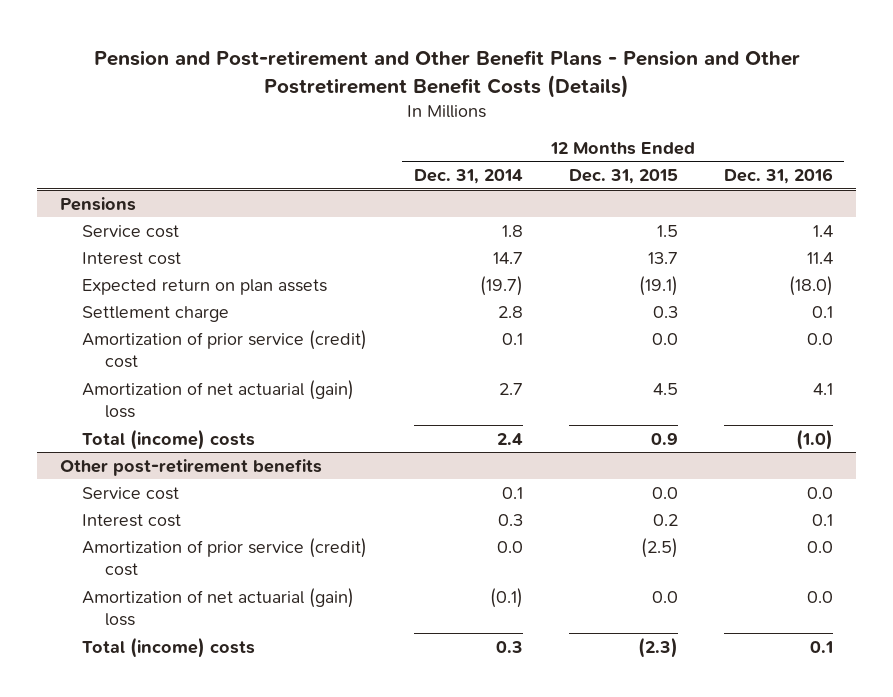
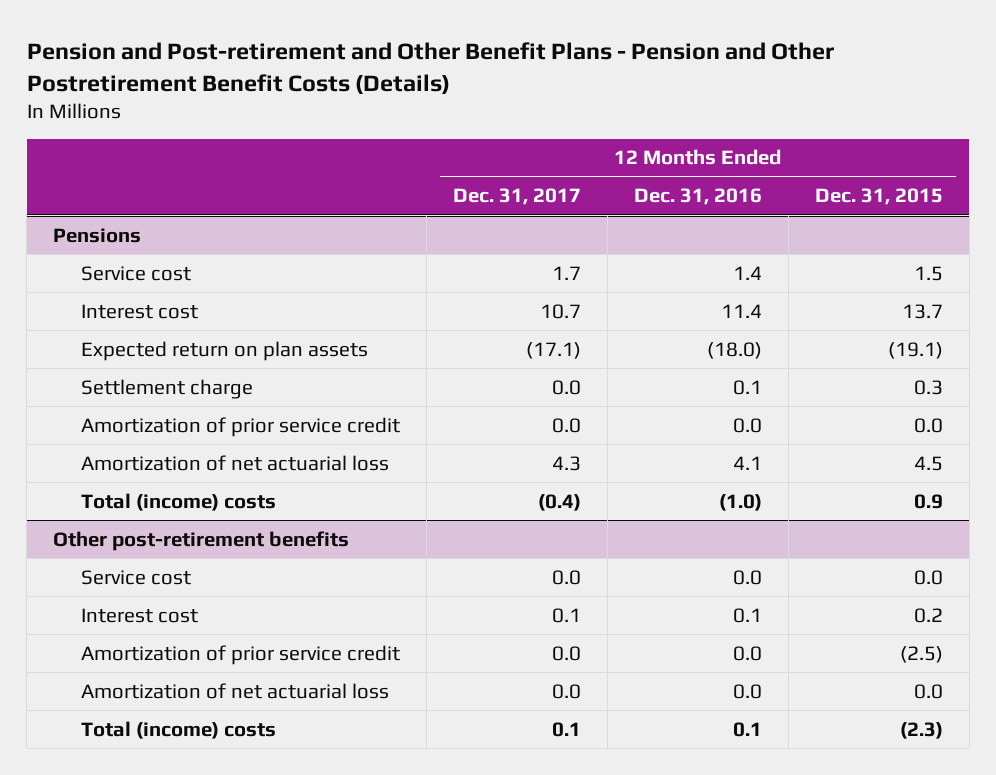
[413,169,523,185] Dec. 31, 2014 -> none
none -> [453,188,582,206] Dec. 31, 2017
[82,329,368,369] Amortization of prior service (credit) cost -> [81,416,401,437] Amortization of prior service credit
[82,379,355,419] Amortization of net actuarial (gain) loss -> [81,454,390,471] Amortization of net actuarial loss
[82,537,368,577] Amortization of prior service (credit) cost -> [81,644,401,665] Amortization of prior service credit
[82,587,355,627] Amortization of net actuarial (gain) loss -> [81,682,390,699] Amortization of net actuarial loss

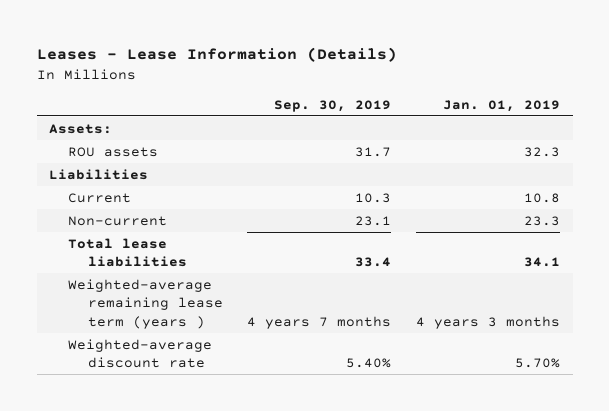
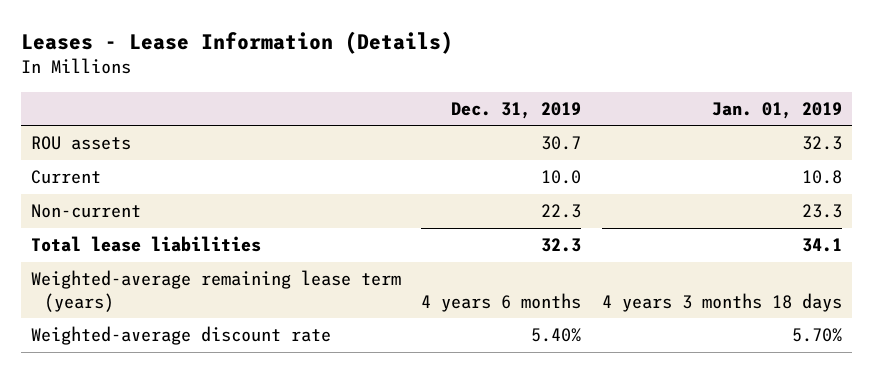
[274,99,392,112] Sep. 30, 2019 -> none
none -> [451,101,582,119] Dec. 31, 2019
[49,123,113,134] Assets: -> none
[49,168,149,180] Liabilities -> none
[68,278,223,329] Weighted-average remaining lease term (years ) -> [30,270,401,312] Weighted-average remaining lease term (years)
[416,315,561,329] 4 years 3 months -> [601,292,842,312] 4 years 3 months 18 days

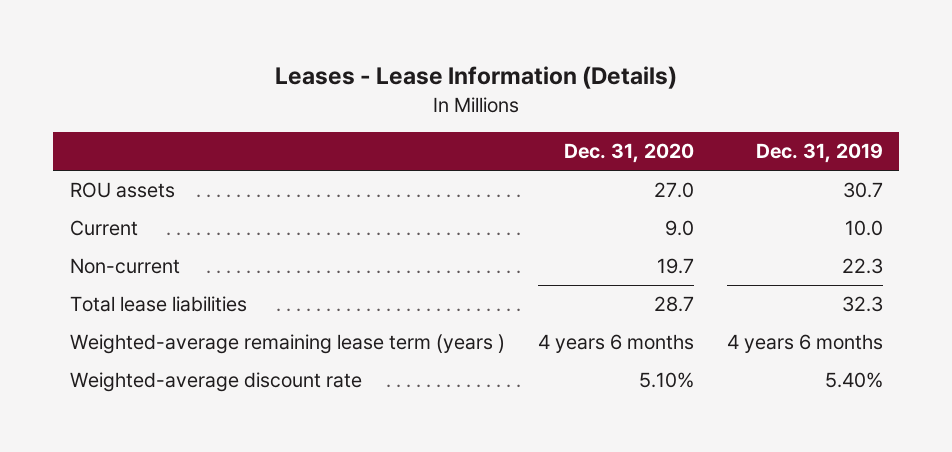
[711,101,842,119] Jan. 01, 2019 -> none
none -> [563,143,694,164] Dec. 31, 2020
[30,270,401,312] Weighted-average remaining lease term (years) -> [69,334,505,355] Weighted-average remaining lease term (years )

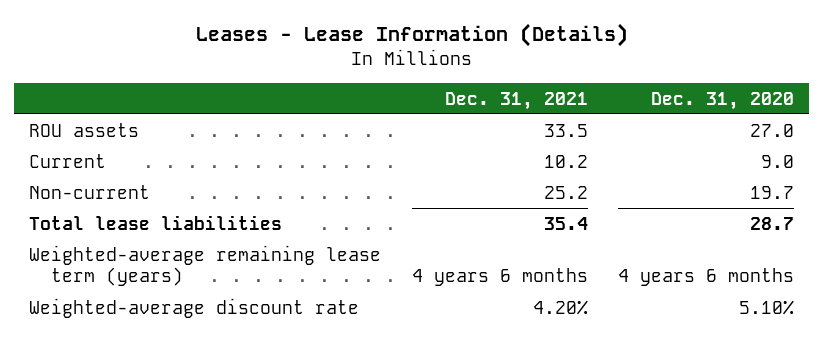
[755,143,883,164] Dec. 31, 2019 -> none
none -> [444,91,588,110] Dec. 31, 2021
[69,334,505,355] Weighted-average remaining lease term (years ) -> [29,244,382,287] Weighted-average remaining lease term (years)

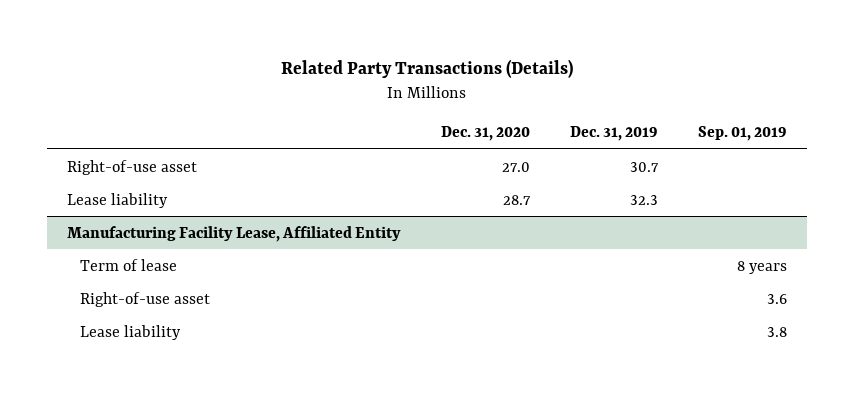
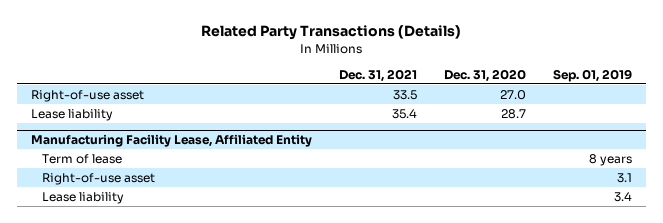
[570,126,659,142] Dec. 31, 2019 -> none
none -> [338,68,417,82] Dec. 31, 2021
[767,293,788,304] 3.6 -> [617,173,633,184] 3.1
[767,326,788,337] 3.8 -> [614,192,633,203] 3.4

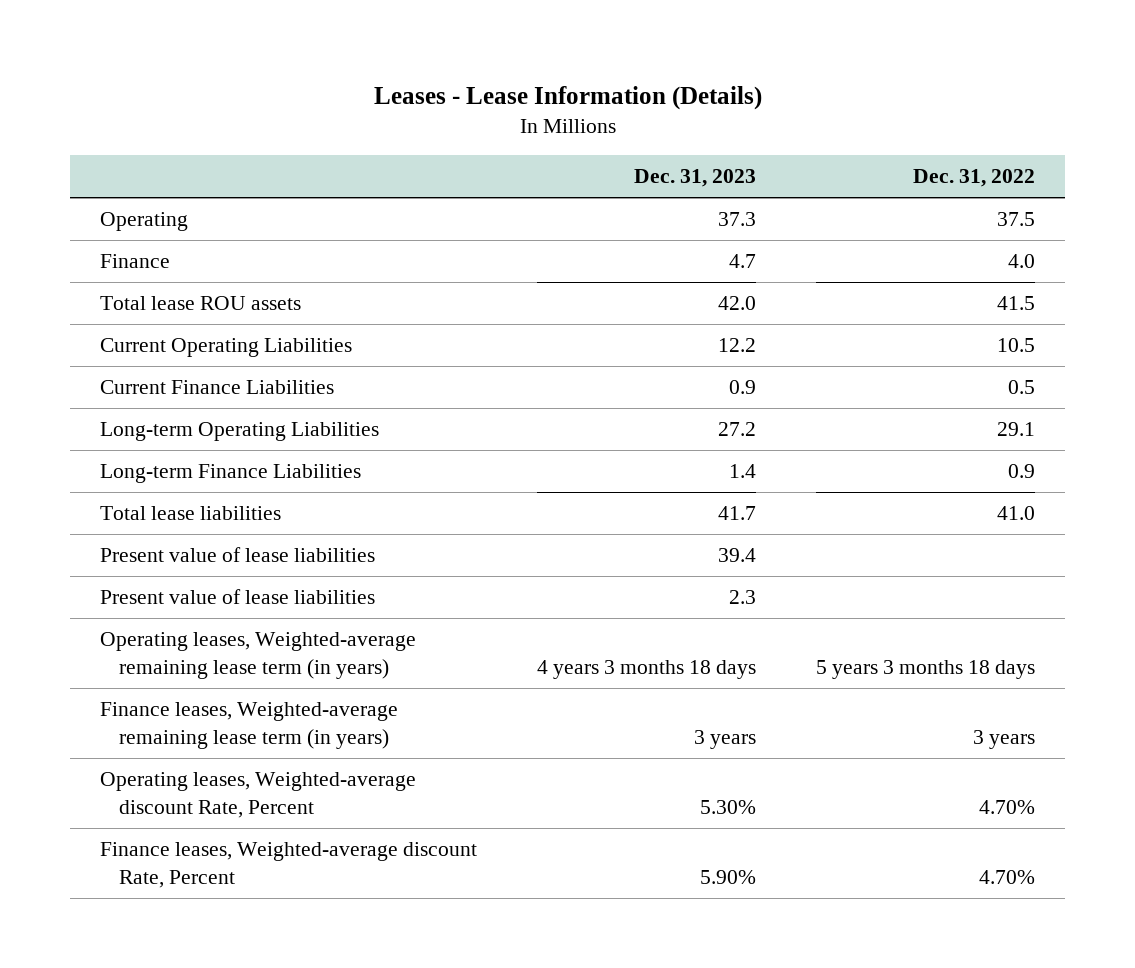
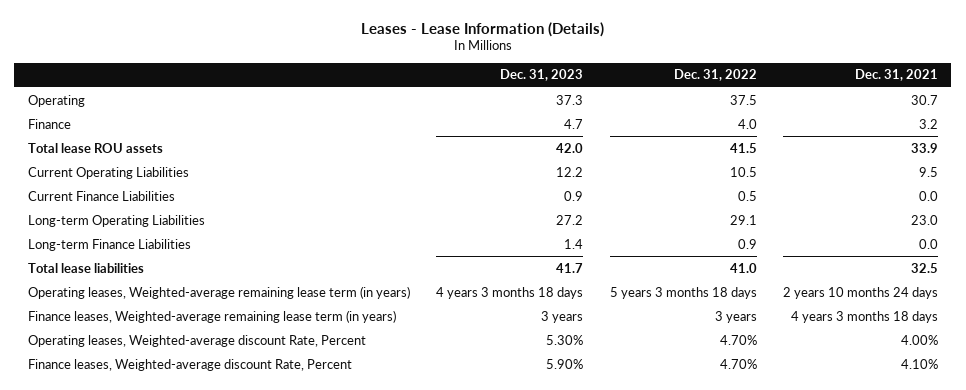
none -> [855,69,939,82] Dec. 31, 2021
[100,547,376,563] Present value of lease liabilities -> none
[100,589,376,605] Present value of lease liabilities -> none

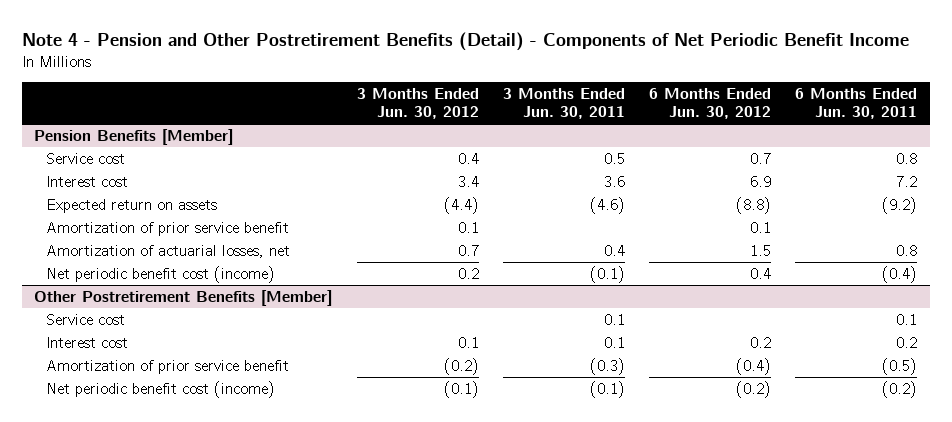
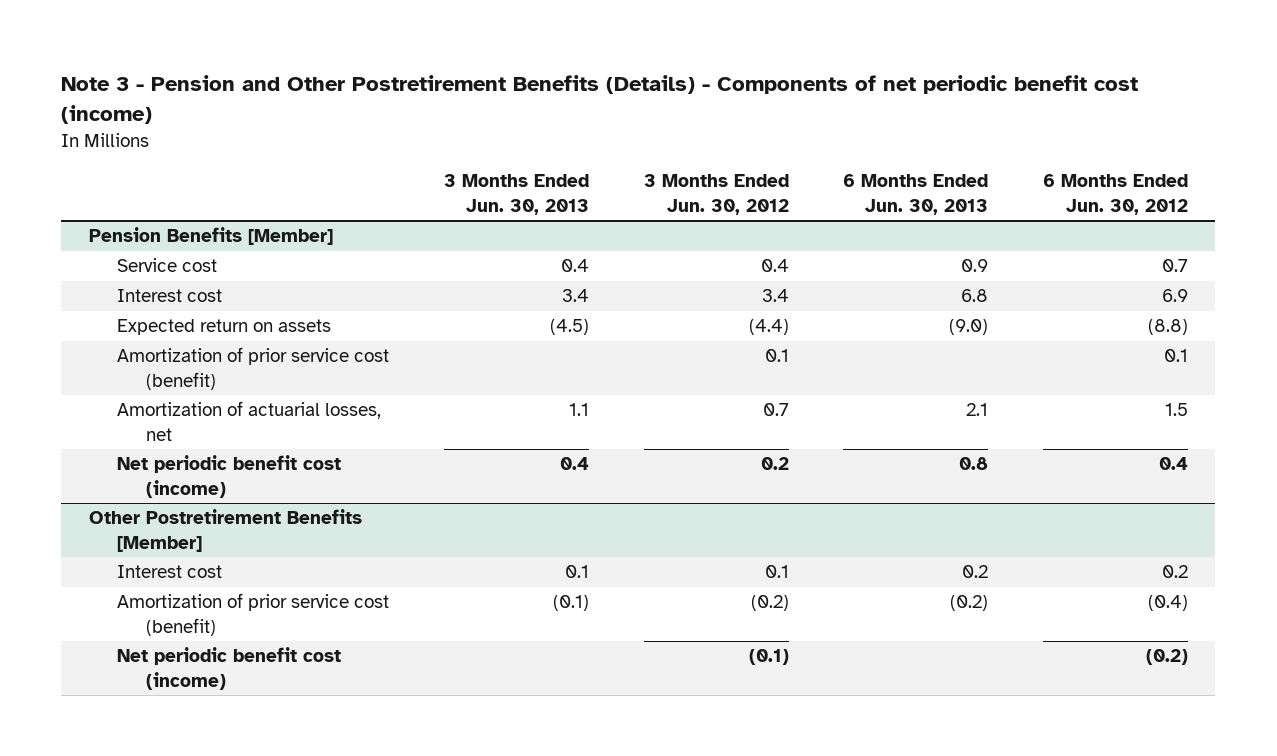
[22,32,910,52] Note 4 - Pension and Other Postretirement Benefits (Detail) - Components of Net Periodic Benefit Income -> [61,75,1139,124] Note 3 - Pension and Other Postretirement Benefits (Details) - Components of net periodic benefit cost (income)
[502,87,625,120] 3 Months Ended Jun. 30, 2011 -> none
[795,87,918,120] 6 Months Ended Jun. 30, 2011 -> none
none -> [443,174,589,215] 3 Months Ended Jun. 30, 2013
none -> [843,174,989,215] 6 Months Ended Jun. 30, 2013
[45,221,289,236] Amortization of prior service benefit -> [117,347,390,390] Amortization of prior service cost (benefit)
[45,313,125,325] Service cost -> none
[45,359,289,374] Amortization of prior service benefit -> [117,593,390,636] Amortization of prior service cost (benefit)

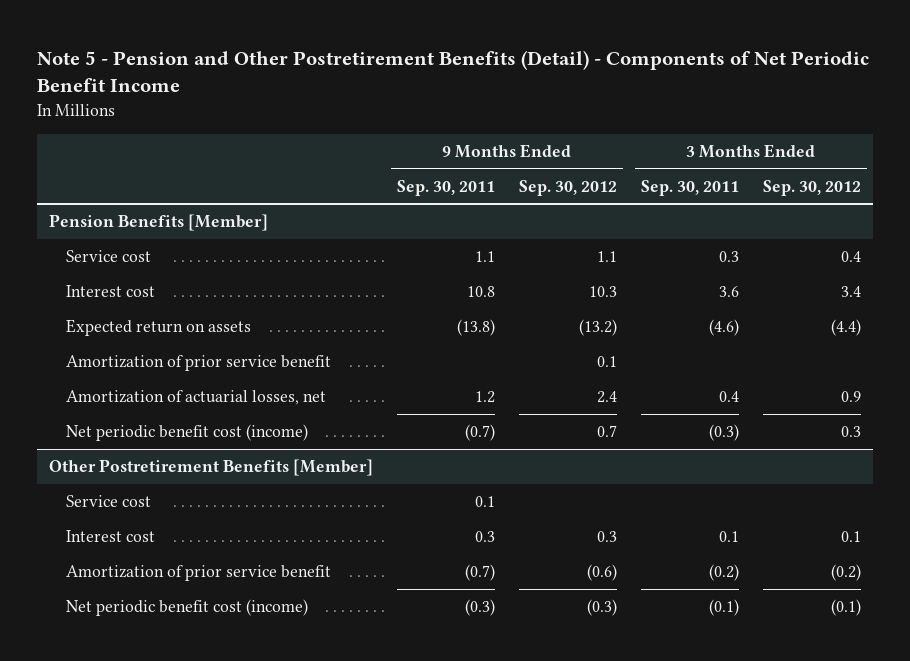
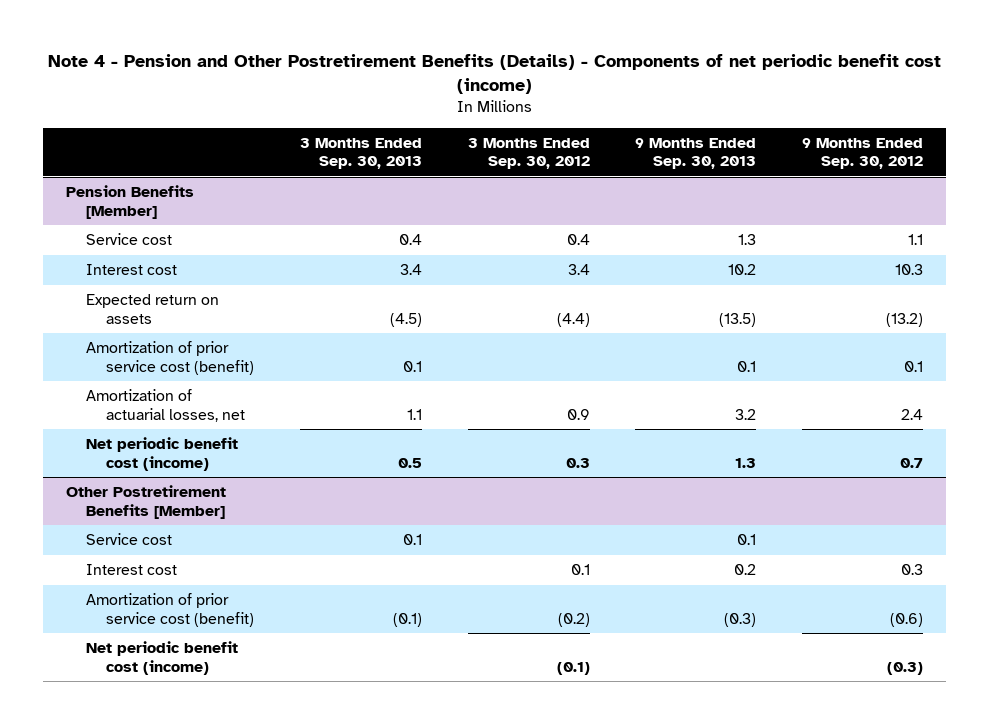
[37,49,870,93] Note 5 - Pension and Other Postretirement Benefits (Detail) - Components of Net Periodic Benefit Income -> [47,54,941,95] Note 4 - Pension and Other Postretirement Benefits (Details) - Components of net periodic benefit cost (income)
[397,179,496,196] Sep. 30, 2011 -> none
[641,179,740,196] Sep. 30, 2011 -> none
none -> [299,137,422,170] 3 Months Ended Sep. 30, 2013
none -> [635,137,757,170] 9 Months Ended Sep. 30, 2013
[65,355,331,372] Amortization of prior service benefit -> [86,341,255,375] Amortization of prior service cost (benefit)
[65,565,331,582] Amortization of prior service benefit -> [86,593,255,627] Amortization of prior service cost (benefit)

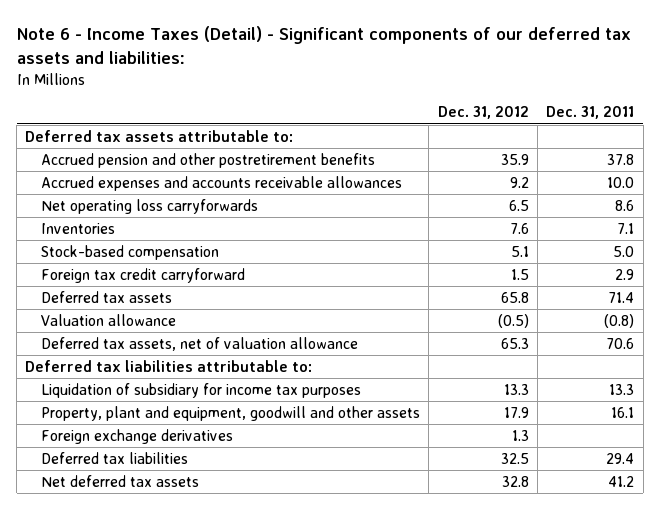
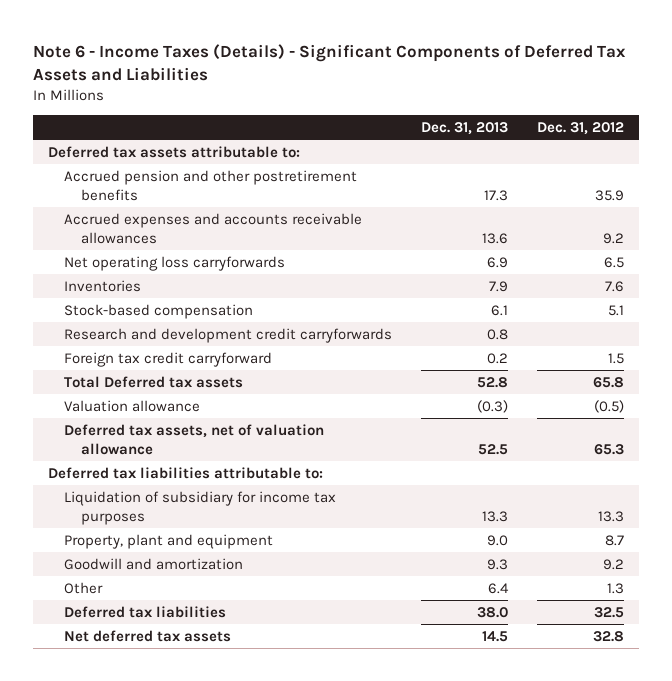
[16,26,631,65] Note 6 - Income Taxes (Detail) - Significant components of our deferred tax assets and liabilities: -> [33,43,627,82] Note 6 - Income Taxes (Details) - Significant Components of Deferred Tax Assets and Liabilities
[546,106,635,120] Dec. 31, 2011 -> none
none -> [421,121,509,135] Dec. 31, 2013
none -> [64,327,393,343] Research and development credit carryforwards
[40,290,172,303] Deferred tax assets -> [64,375,244,388] Total Deferred tax assets
[40,428,233,444] Foreign exchange derivatives -> none
[40,405,420,421] Property, plant and equipment, goodwill and other assets -> [64,533,274,549] Property, plant and equipment
[503,406,529,418] 17.9 -> [605,534,625,546] 8.7
none -> [64,557,244,570] Goodwill and amortization
none -> [64,581,104,594] Other

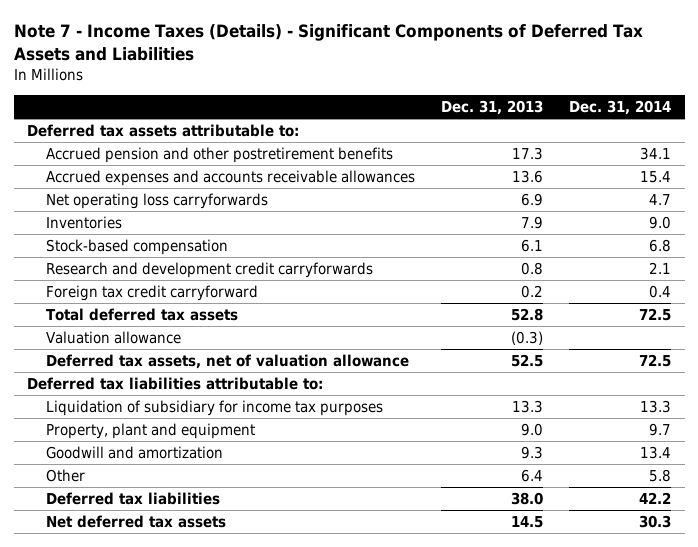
[33,43,627,82] Note 6 - Income Taxes (Details) - Significant Components of Deferred Tax Assets and Liabilities -> [13,23,643,61] Note 7 - Income Taxes (Details) - Significant Components of Deferred Tax Assets and Liabilities
[537,121,625,135] Dec. 31, 2012 -> none
none -> [569,99,672,115] Dec. 31, 2014
[64,375,244,388] Total Deferred tax assets -> [45,308,238,322] Total deferred tax assets

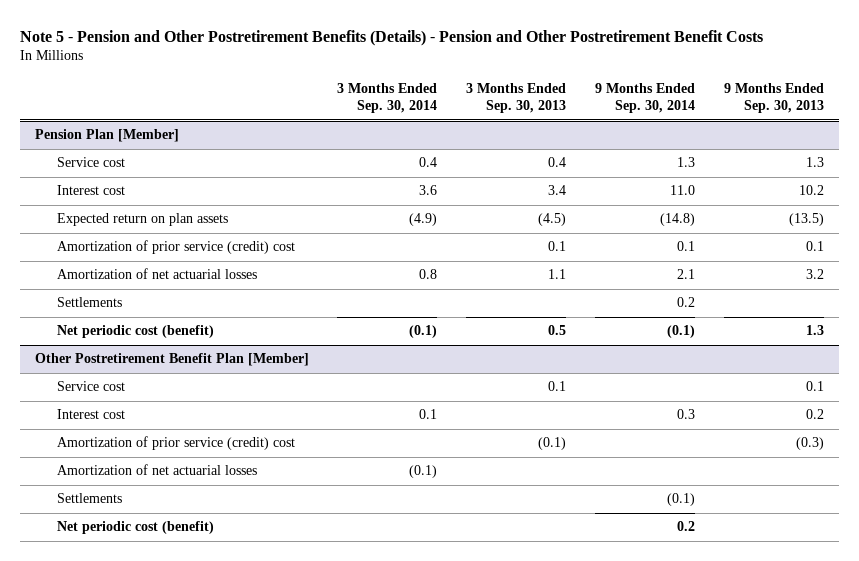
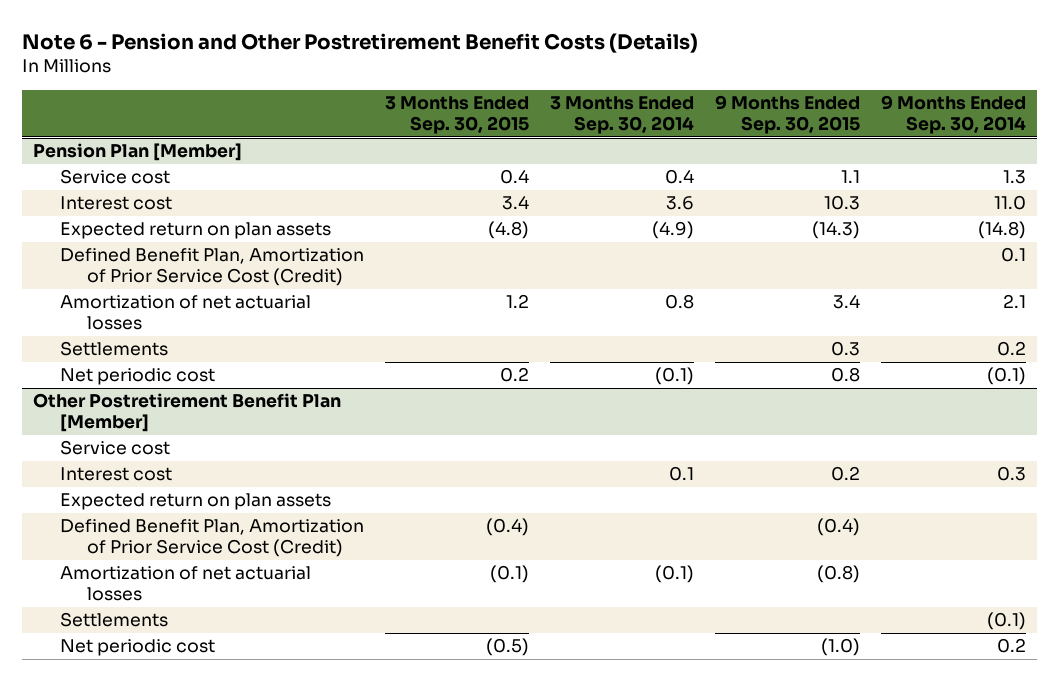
[20,29,764,46] Note 5 - Pension and Other Postretirement Benefits (Details) - Pension and Other Postretirement Benefit Costs -> [22,33,699,54] Note 6 - Pension and Other Postretirement Benefit Costs (Details)
[466,82,567,114] 3 Months Ended Sep. 30, 2013 -> none
[724,82,825,114] 9 Months Ended Sep. 30, 2013 -> none
none -> [385,95,530,135] 3 Months Ended Sep. 30, 2015
none -> [715,94,861,135] 9 Months Ended Sep. 30, 2015
[56,240,295,255] Amortization of prior service (credit) cost -> [59,248,364,287] Defined Benefit Plan, Amortization of Prior Service Cost (Credit)
[56,325,214,339] Net periodic cost (benefit) -> [59,368,215,386] Net periodic cost
none -> [59,493,331,511] Expected return on plan assets
[56,436,295,451] Amortization of prior service (credit) cost -> [59,519,364,558] Defined Benefit Plan, Amortization of Prior Service Cost (Credit)
[56,521,214,535] Net periodic cost (benefit) -> [59,639,215,657] Net periodic cost

